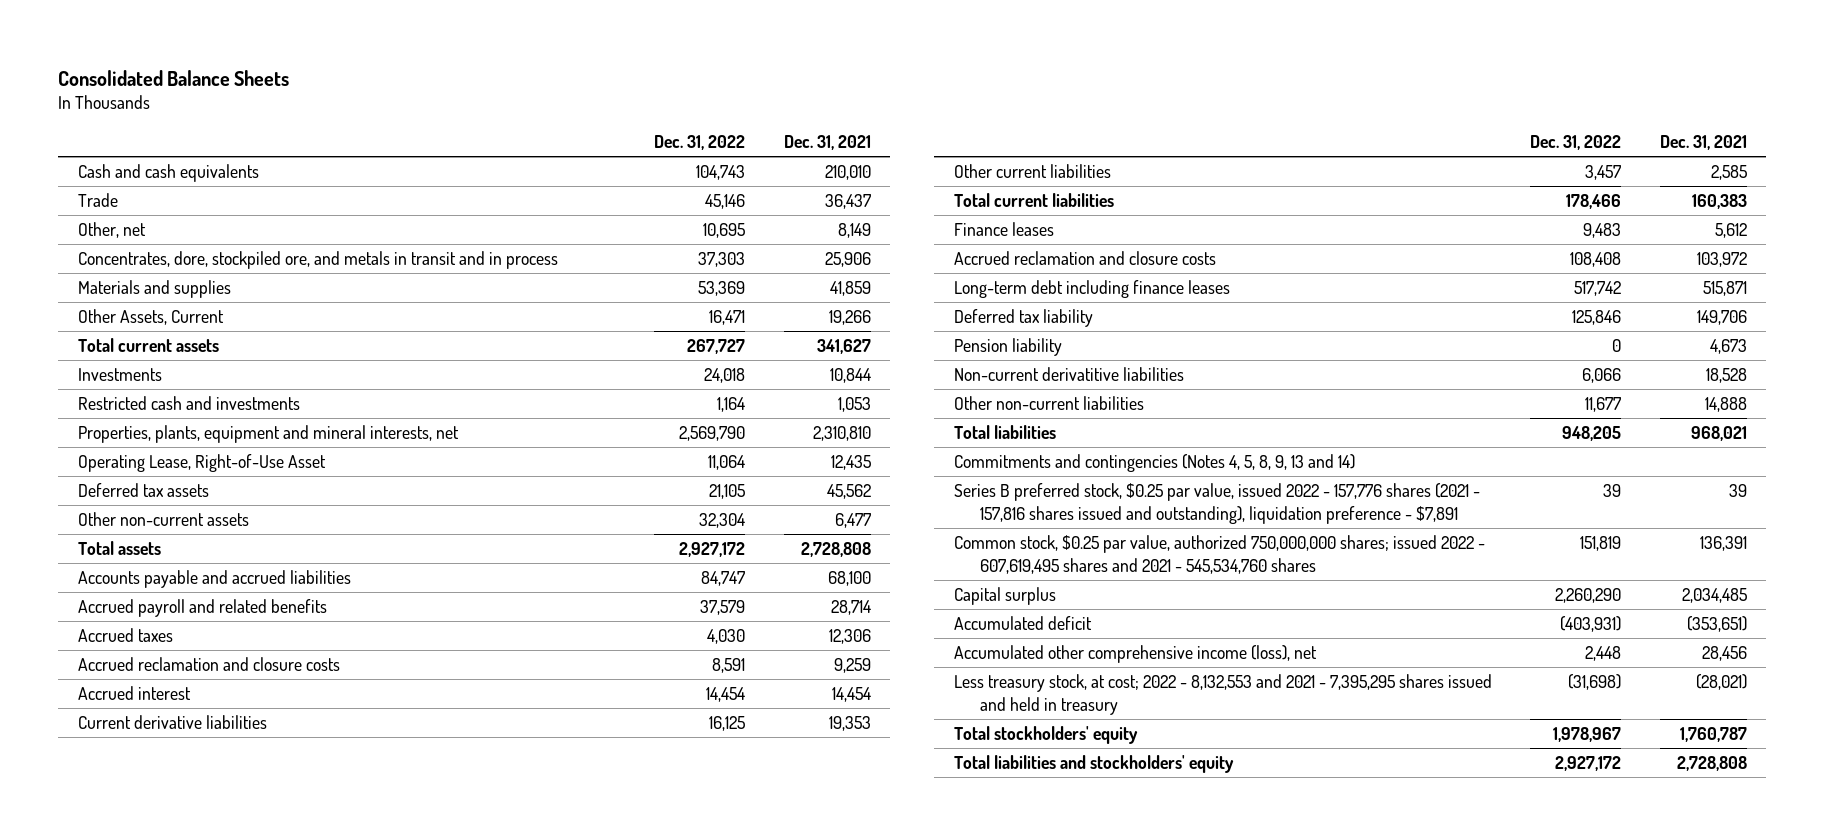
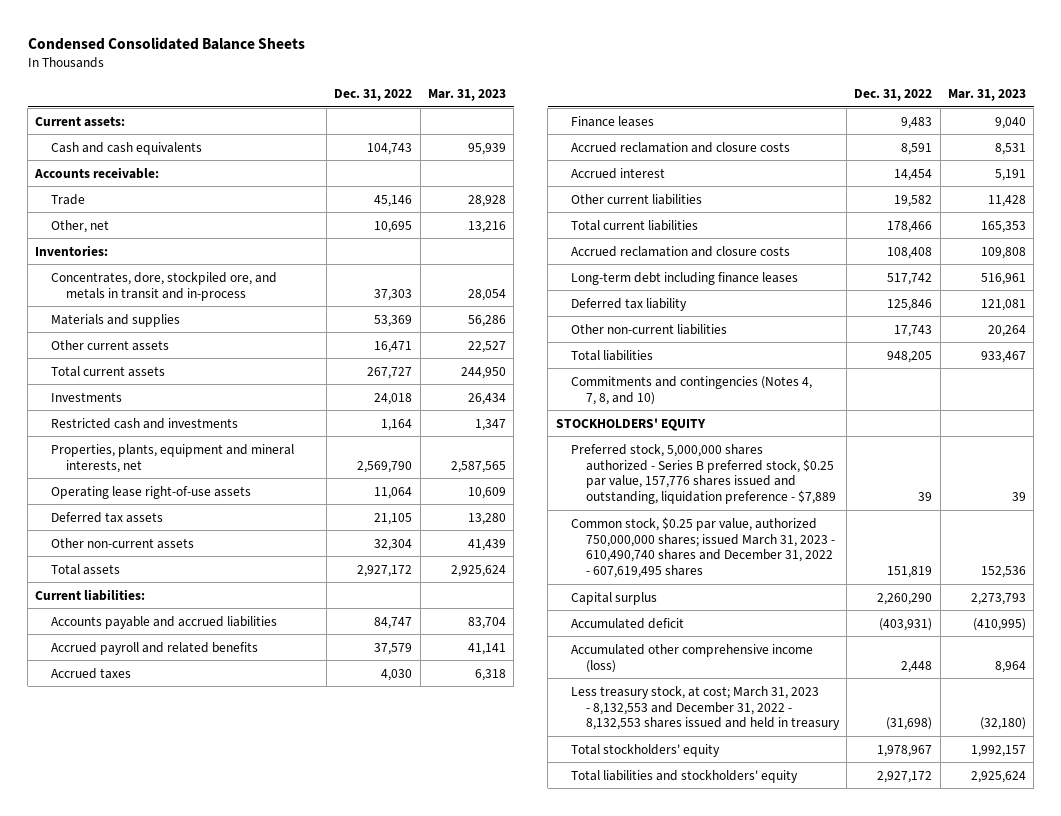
[58,69,290,86] Consolidated Balance Sheets -> [27,36,305,50] Condensed Consolidated Balance Sheets
[784,134,872,150] Dec. 31, 2021 -> none
none -> [427,89,506,102] Mar. 31, 2023
none -> [35,115,126,127] Current assets:
none -> [34,166,160,179] Accounts receivable:
none -> [35,244,109,256] Inventories:
[77,251,558,270] Concentrates, dore, stockpiled ore, and metals in transit and in process -> [50,271,277,301] Concentrates, dore, stockpiled ore, and metals in transit and in-process
[77,309,224,326] Other Assets, Current -> [50,339,169,351] Other current assets
[77,454,326,473] Operating Lease, Right-of-Use Asset -> [50,485,251,499] Operating lease right-of-use assets
none -> [35,588,146,601] Current liabilities:
[953,222,1054,237] Finance leases -> [570,115,654,127] Finance leases
[77,715,267,730] Current derivative liabilities -> none
[1585,165,1622,181] 3,457 -> [894,194,933,207] 19,582
[953,338,1062,357] Pension liability -> none
[953,367,1184,382] Non-current derivatitive liabilities -> none
[1585,397,1622,413] 11,677 -> [894,324,933,337] 17,743
[953,454,1355,473] Commitments and contingencies (Notes 4, 5, 8, 9, 13 and 14) -> [570,375,812,405] Commitments and contingencies (Notes 4, 7, 8, and 10)
none -> [555,417,706,431] STOCKHOLDERS' EQUITY
[953,483,1480,524] Series B preferred stock, $0.25 par value, issued 2022 - 157,776 shares (2021 - 157,816 shares issued and outstanding), liquidation preference - $7,891 -> [570,443,836,505] Preferred stock, 5,000,000 shares authorized - Series B preferred stock, $0.25 par value, 157,776 shares issued and outstanding, liquidation preference - $7,889
[953,535,1485,574] Common stock, $0.25 par value, authorized 750,000,000 shares; issued 2022 - 607,619,495 shares and 2021 - 545,534,760 shares -> [570,516,835,579] Common stock, $0.25 par value, authorized 750,000,000 shares; issued March 31, 2023 - 610,490,740 shares and December 31, 2022 - 607,619,495 shares
[953,645,1317,664] Accumulated other comprehensive income (loss), net -> [570,643,813,673] Accumulated other comprehensive income (loss)
[953,674,1492,715] Less treasury stock, at cost; 2022 - 8,132,553 and 2021 - 7,395,295 shares issued and held in treasury -> [570,685,840,731] Less treasury stock, at cost; March 31, 2023 - 8,132,553 and December 31, 2022 - 8,132,553 shares issued and held in treasury

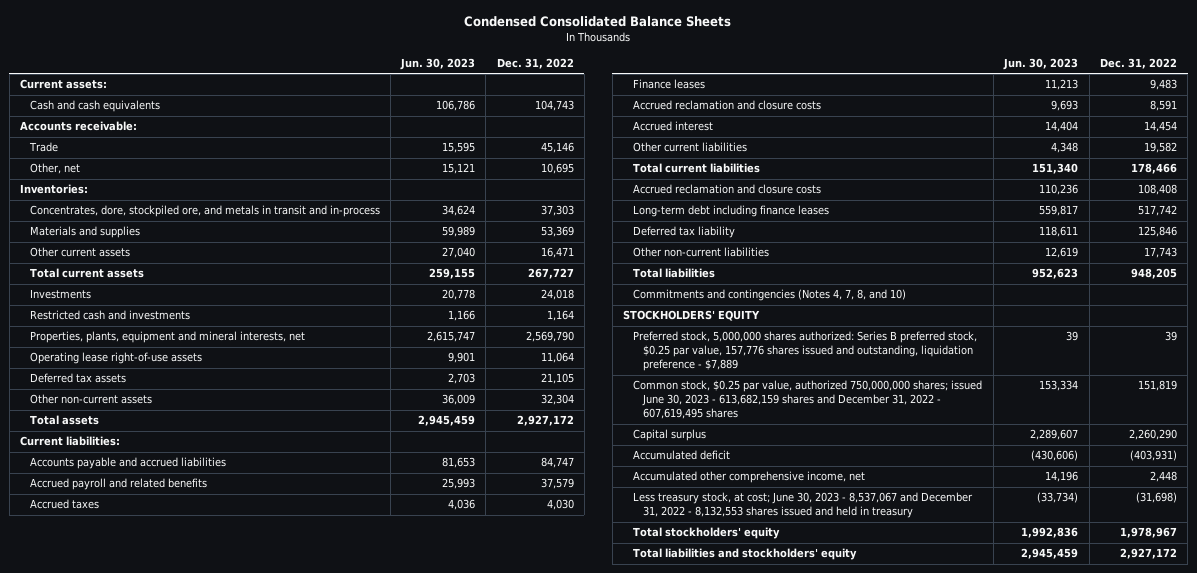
[427,89,506,102] Mar. 31, 2023 -> none
none -> [400,57,476,70] Jun. 30, 2023
[570,443,836,505] Preferred stock, 5,000,000 shares authorized - Series B preferred stock, $0.25 par value, 157,776 shares issued and outstanding, liquidation preference - $7,889 -> [632,331,977,372] Preferred stock, 5,000,000 shares authorized: Series B preferred stock, $0.25 par value, 157,776 shares issued and outstanding, liquidation preference - $7,889
[570,516,835,579] Common stock, $0.25 par value, authorized 750,000,000 shares; issued March 31, 2023 - 610,490,740 shares and December 31, 2022 - 607,619,495 shares -> [632,380,982,420] Common stock, $0.25 par value, authorized 750,000,000 shares; issued June 30, 2023 - 613,682,159 shares and December 31, 2022 - 607,619,495 shares
[570,643,813,673] Accumulated other comprehensive income (loss) -> [632,471,865,484] Accumulated other comprehensive income, net
[570,685,840,731] Less treasury stock, at cost; March 31, 2023 - 8,132,553 and December 31, 2022 - 8,132,553 shares issued and held in treasury -> [632,492,973,519] Less treasury stock, at cost; June 30, 2023 - 8,537,067 and December 31, 2022 - 8,132,553 shares issued and held in treasury

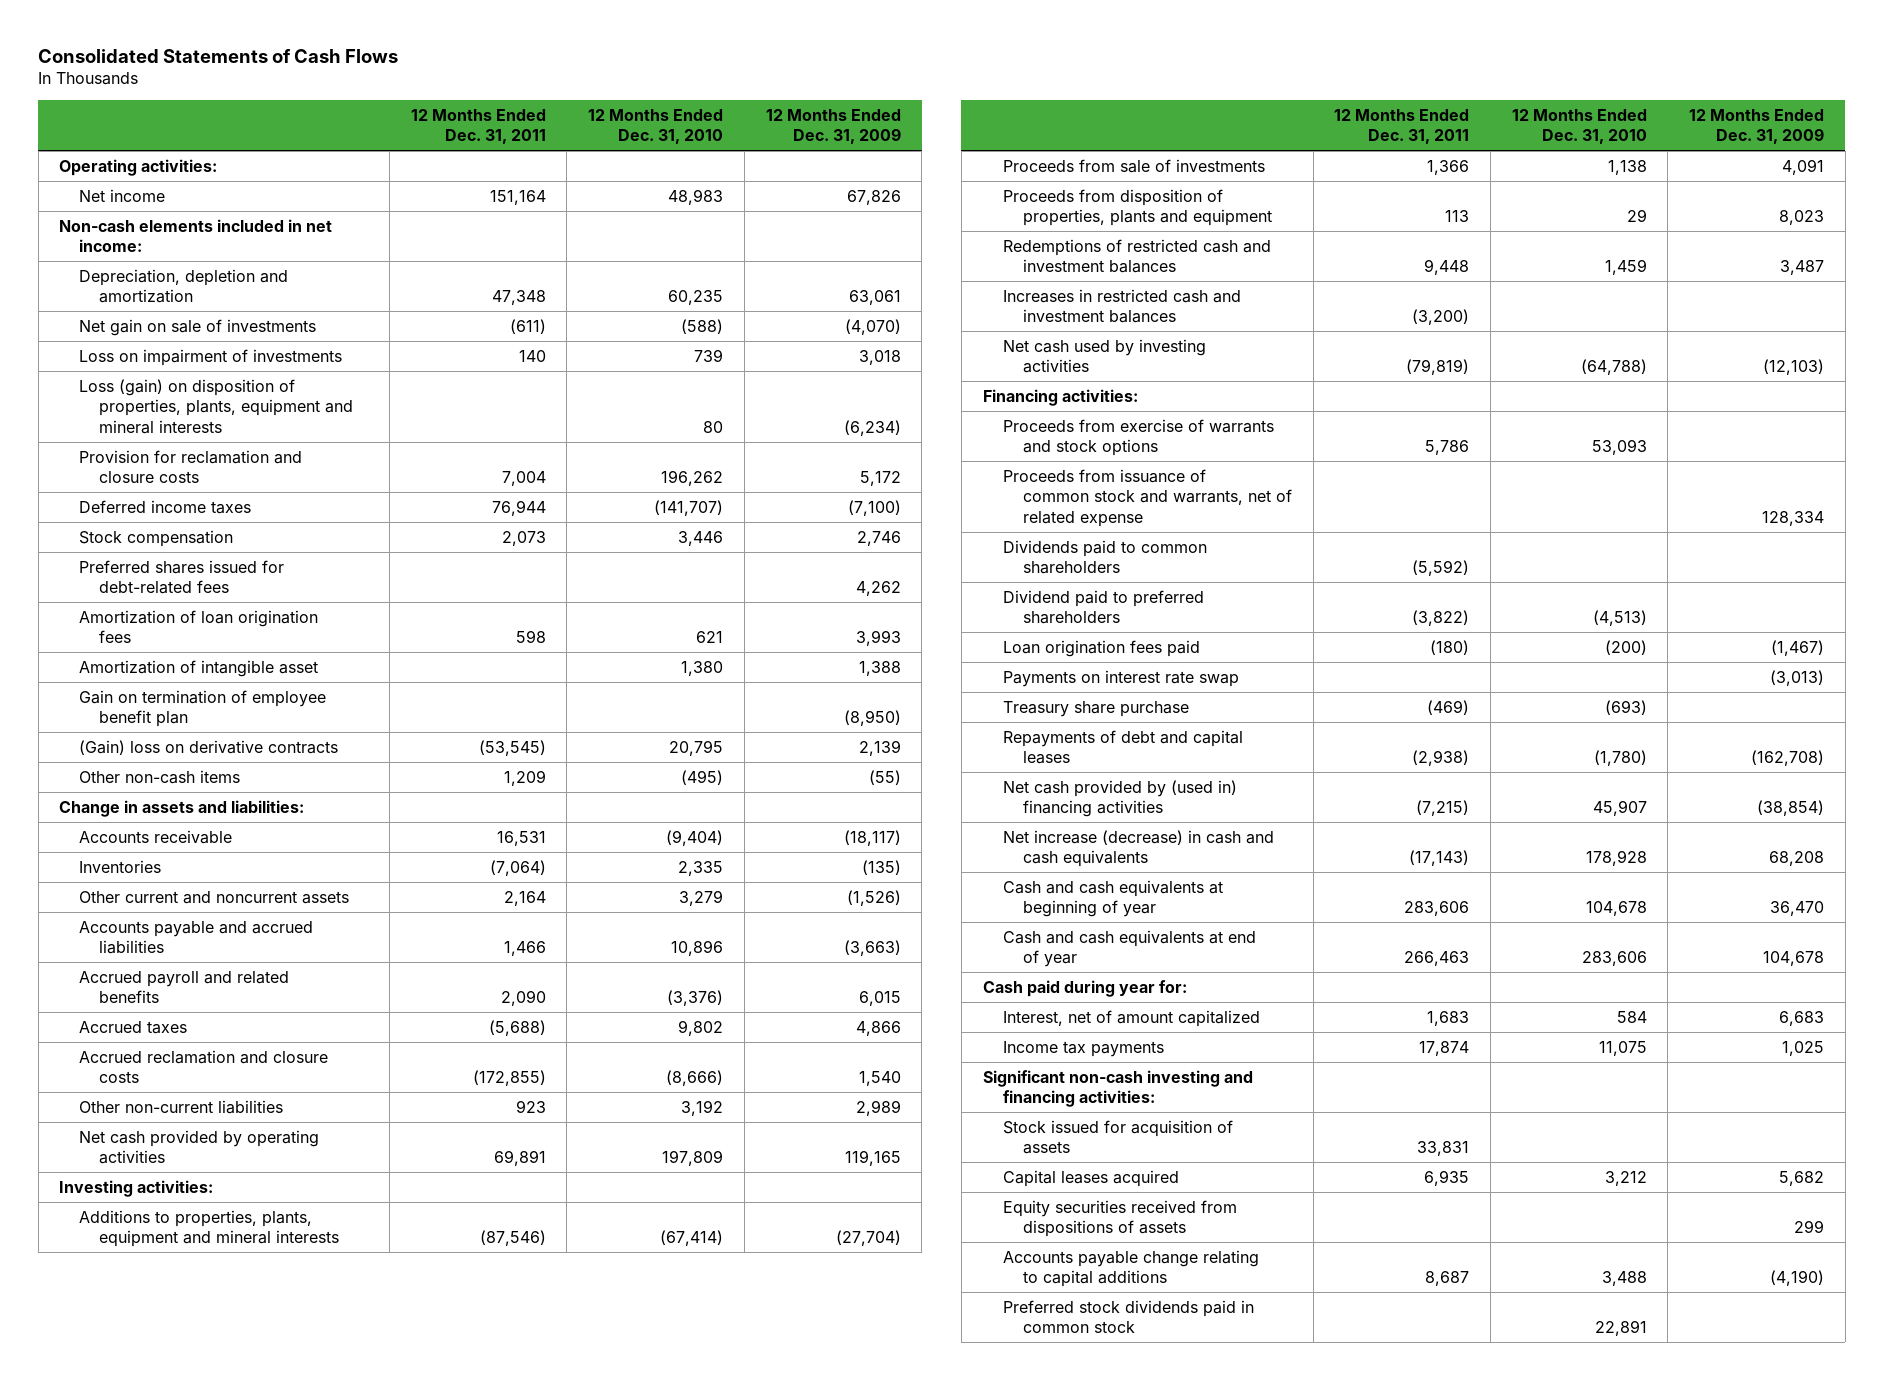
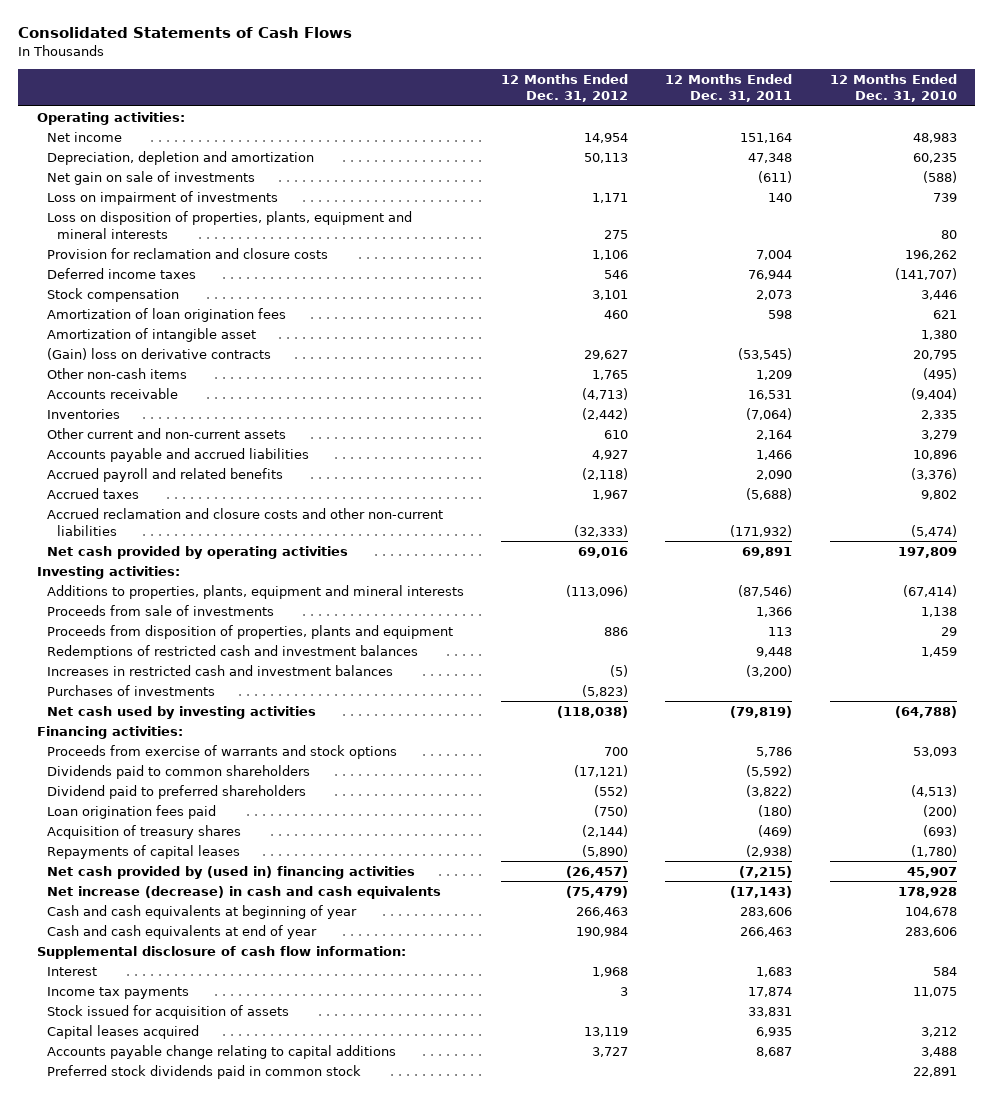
[765,108,901,145] 12 Months Ended Dec. 31, 2009 -> none
none -> [501,73,629,103] 12 Months Ended Dec. 31, 2012
[59,218,333,253] Non-cash elements included in net income: -> none
[79,378,354,434] Loss (gain) on disposition of properties, plants, equipment and mineral interests -> [46,210,412,239] Loss on disposition of properties, plants, equipment and mineral interests
[79,559,285,595] Preferred shares issued for debt-related fees -> none
[79,689,327,728] Gain on termination of employee benefit plan -> none
[59,799,305,817] Change in assets and liabilities: -> none
[79,890,350,904] Other current and noncurrent assets -> [46,427,286,439] Other current and non-current assets
[79,1099,284,1114] Other non-current liabilities -> none
[79,1049,329,1084] Accrued reclamation and closure costs -> [46,507,443,536] Accrued reclamation and closure costs and other non-current liabilities
[472,1070,546,1087] (172,855) -> [730,524,793,537] (171,932)
[666,1070,724,1087] (8,666) -> [910,524,957,537] (5,474)
none -> [46,684,215,696] Purchases of investments
[1002,468,1292,527] Proceeds from issuance of common stock and warrants, net of related expense -> none
[1002,669,1239,687] Payments on interest rate swap -> none
[1002,700,1189,717] Treasury share purchase -> [46,824,241,839] Acquisition of treasury shares
[1002,729,1243,765] Repayments of debt and capital leases -> [46,844,240,859] Repayments of capital leases
[982,979,1187,997] Cash paid during year for: -> none
none -> [36,945,406,959] Supplemental disclosure of cash flow information:
[1002,1009,1260,1027] Interest, net of amount capitalized -> [46,966,97,976] Interest
[982,1069,1253,1108] Significant non-cash investing and financing activities: -> none
[1002,1199,1237,1238] Equity securities received from dispositions of assets -> none

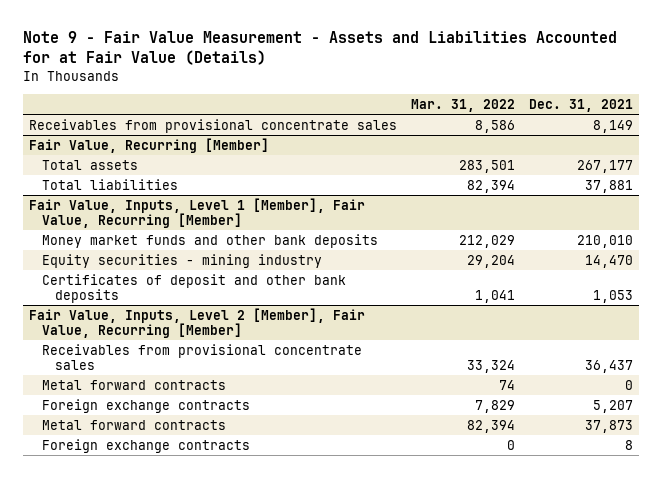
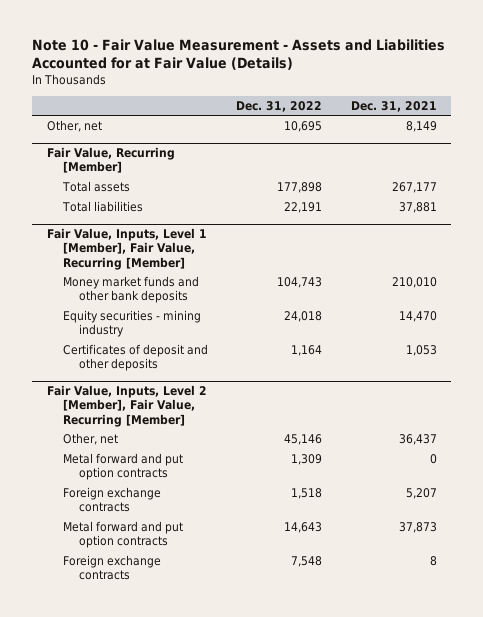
[22,31,617,66] Note 9 - Fair Value Measurement - Assets and Liabilities Accounted for at Fair Value (Details) -> [32,39,446,71] Note 10 - Fair Value Measurement - Assets and Liabilities Accounted for at Fair Value (Details)
[411,98,516,112] Mar. 31, 2022 -> none
none -> [236,100,323,112] Dec. 31, 2022
[29,118,398,133] Receivables from provisional concentrate sales -> [46,120,102,133] Other, net
[42,273,347,304] Certificates of deposit and other bank deposits -> [62,344,208,372] Certificates of deposit and other deposits
[42,343,363,371] Receivables from provisional concentrate sales -> [62,433,118,446] Other, net
[42,379,227,390] Metal forward contracts -> [62,453,183,481] Metal forward and put option contracts
[42,419,227,430] Metal forward contracts -> [62,521,183,549] Metal forward and put option contracts

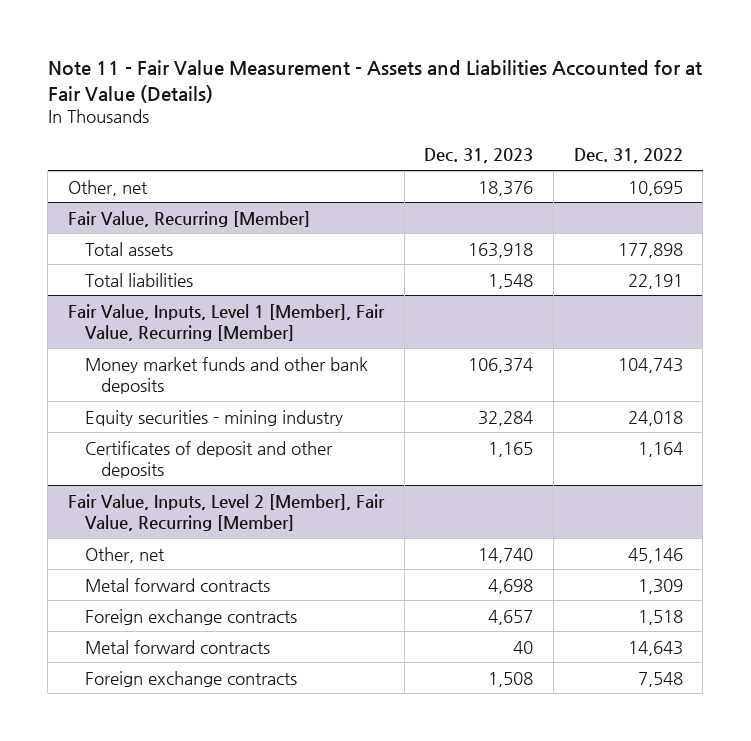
[32,39,446,71] Note 10 - Fair Value Measurement - Assets and Liabilities Accounted for at Fair Value (Details) -> [47,59,702,103] Note 11 - Fair Value Measurement - Assets and Liabilities Accounted for at Fair Value (Details)
[350,100,437,112] Dec. 31, 2021 -> none
none -> [424,148,534,164] Dec. 31, 2023
[62,453,183,481] Metal forward and put option contracts -> [84,577,270,592] Metal forward contracts
[62,521,183,549] Metal forward and put option contracts -> [84,639,270,654] Metal forward contracts

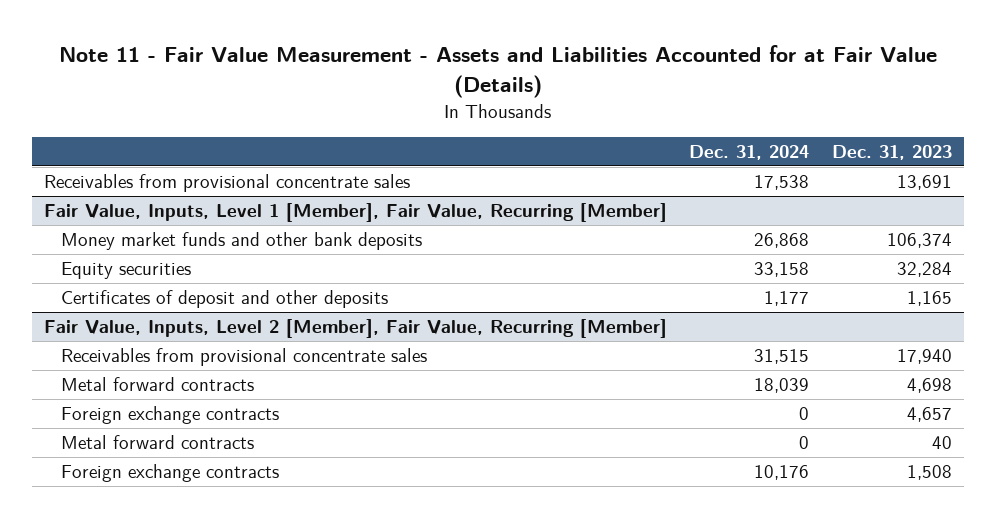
[573,148,683,164] Dec. 31, 2022 -> none
none -> [689,145,810,161] Dec. 31, 2024
[67,179,148,196] Other, net -> none
[67,210,310,227] Fair Value, Recurring [Member] -> none
[84,241,173,256] Total assets -> none
[84,272,193,287] Total liabilities -> none
none -> [43,174,410,193] Receivables from provisional concentrate sales
[84,409,343,426] Equity securities - mining industry -> [60,262,191,280] Equity securities
[84,546,165,563] Other, net -> none
none -> [60,348,427,367] Receivables from provisional concentrate sales

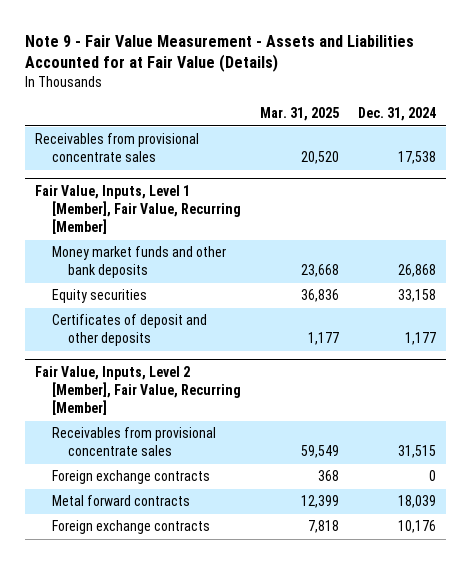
[58,45,937,98] Note 11 - Fair Value Measurement - Assets and Liabilities Accounted for at Fair Value (Details) -> [25,34,415,73] Note 9 - Fair Value Measurement - Assets and Liabilities Accounted for at Fair Value (Details)
[832,145,953,161] Dec. 31, 2023 -> none
none -> [259,107,339,122] Mar. 31, 2025
[60,435,254,450] Metal forward contracts -> none
[60,377,254,392] Metal forward contracts -> [51,495,190,507] Metal forward contracts

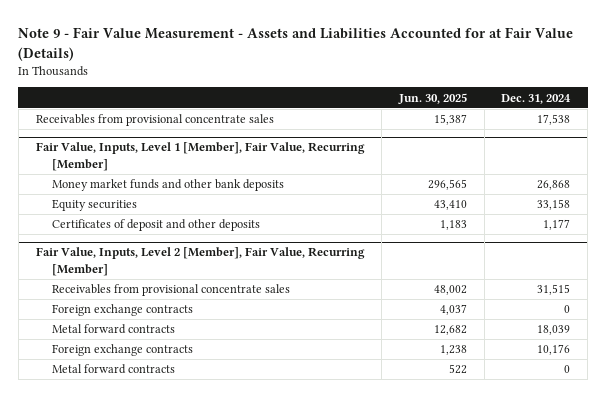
[259,107,339,122] Mar. 31, 2025 -> none
none -> [398,92,468,104] Jun. 30, 2025
none -> [51,364,175,375] Metal forward contracts

